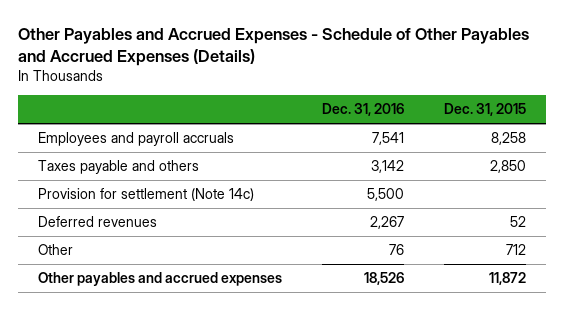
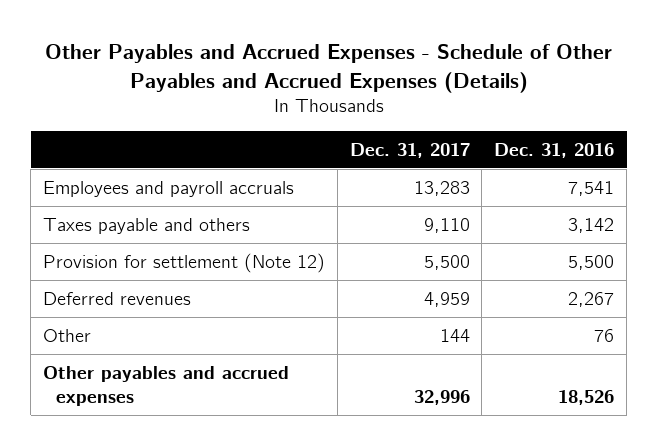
[443,103,526,117] Dec. 31, 2015 -> none
none -> [349,142,470,158] Dec. 31, 2017
[37,188,254,202] Provision for settlement (Note 14c) -> [42,252,325,273] Provision for settlement (Note 12)

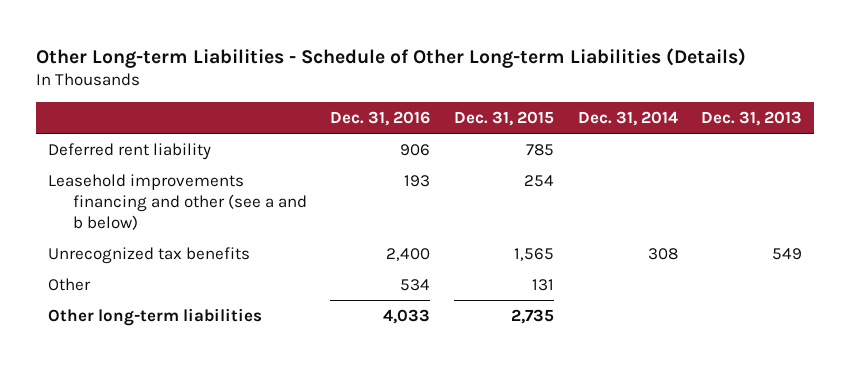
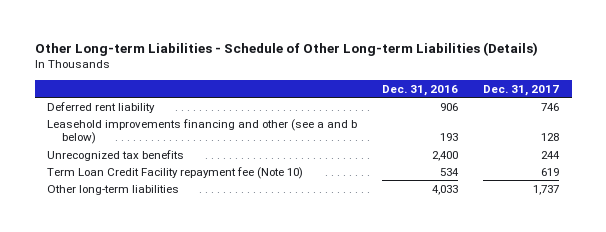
[453,110,554,126] Dec. 31, 2015 -> none
[577,110,678,126] Dec. 31, 2014 -> none
[701,110,803,126] Dec. 31, 2013 -> none
none -> [483,84,560,96] Dec. 31, 2017
[48,277,92,291] Other -> [47,166,304,179] Term Loan Credit Facility repayment fee (Note 10)

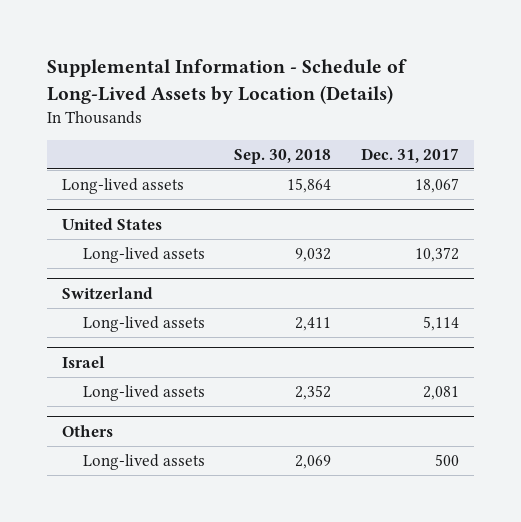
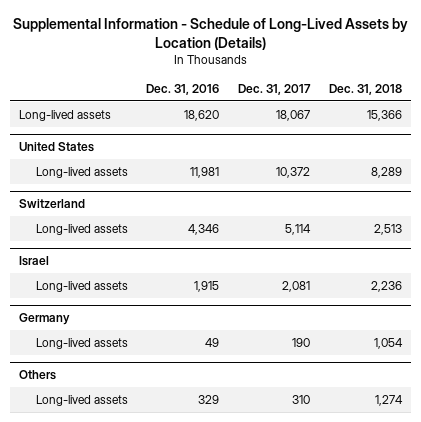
[234,148,332,164] Sep. 30, 2018 -> none
none -> [146,83,220,95] Dec. 31, 2016
none -> [328,83,402,95] Dec. 31, 2018
none -> [19,313,71,326] Germany
none -> [35,337,128,349] Long-lived assets
[434,454,459,467] 500 -> [292,394,311,404] 310

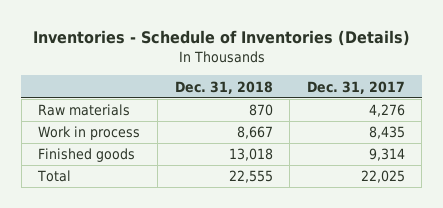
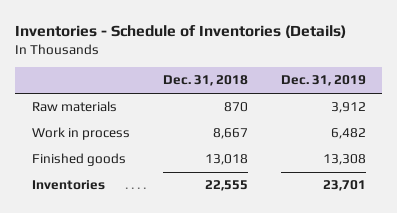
[306,80,405,94] Dec. 31, 2017 -> none
none -> [280,75,366,87] Dec. 31, 2019
[37,170,72,183] Total -> [31,180,105,191] Inventories

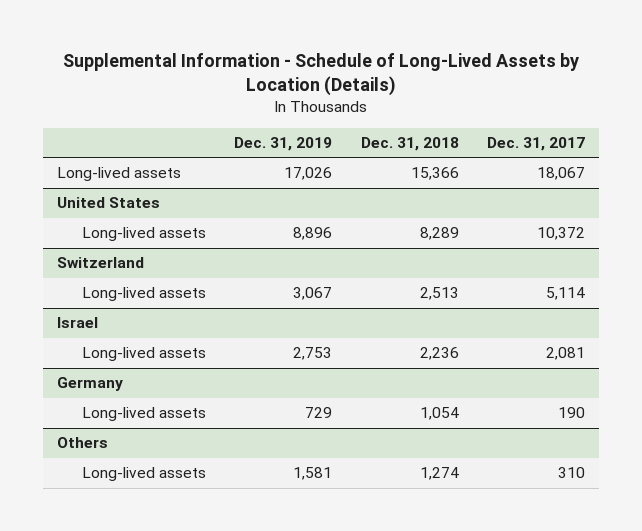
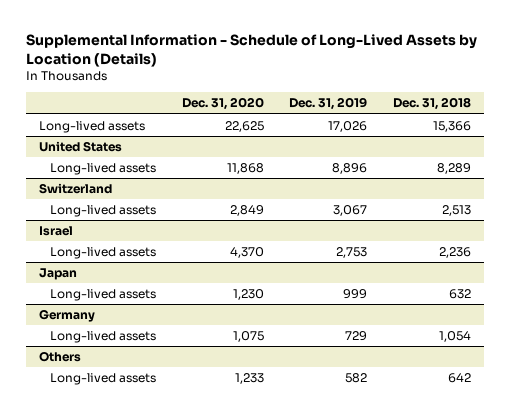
[487,137,586,152] Dec. 31, 2017 -> none
none -> [181,97,264,111] Dec. 31, 2020
none -> [39,268,78,281] Japan
none -> [49,289,156,302] Long-lived assets
[293,467,333,481] 1,581 -> [345,373,368,384] 582
[419,467,459,481] 1,274 -> [448,373,472,384] 642

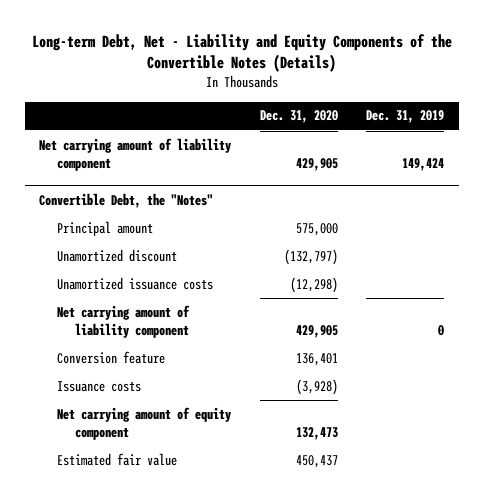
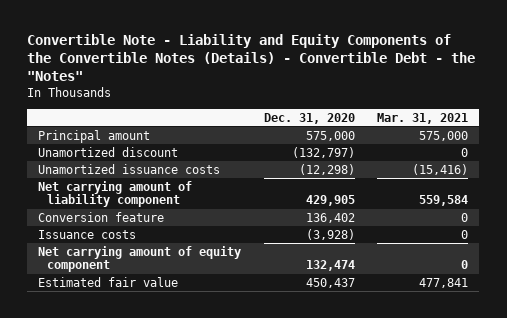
[31,33,452,73] Long-term Debt, Net - Liability and Equity Components of the Convertible Notes (Details) -> [27,34,476,82] Convertible Note - Liability and Equity Components of the Convertible Notes (Details) - Convertible Debt - the "Notes"
[366,110,445,124] Dec. 31, 2019 -> none
none -> [377,112,469,124] Mar. 31, 2021
[38,137,231,171] Net carrying amount of liability component -> none
[38,192,213,208] Convertible Debt, the "Notes" -> none
[295,352,338,366] 136,401 -> [305,212,355,223] 136,402
[295,426,338,440] 132,473 -> [305,260,355,272] 132,474

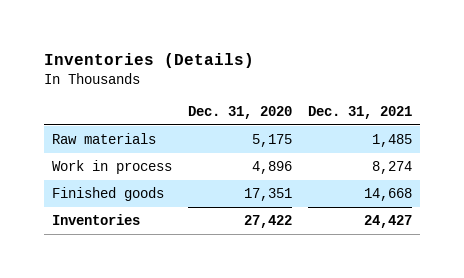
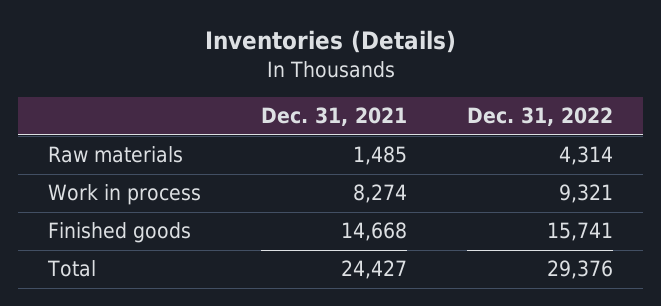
[187,105,292,119] Dec. 31, 2020 -> none
none -> [467,107,614,127] Dec. 31, 2022
[51,214,140,226] Inventories -> [46,260,96,278] Total

